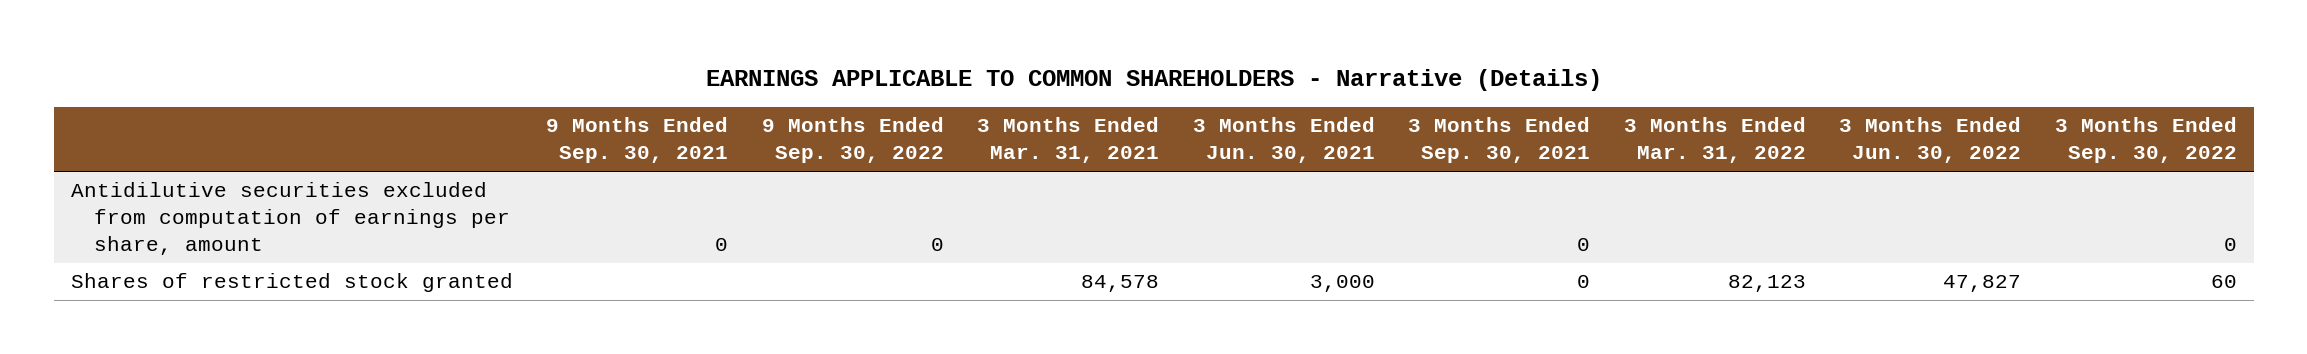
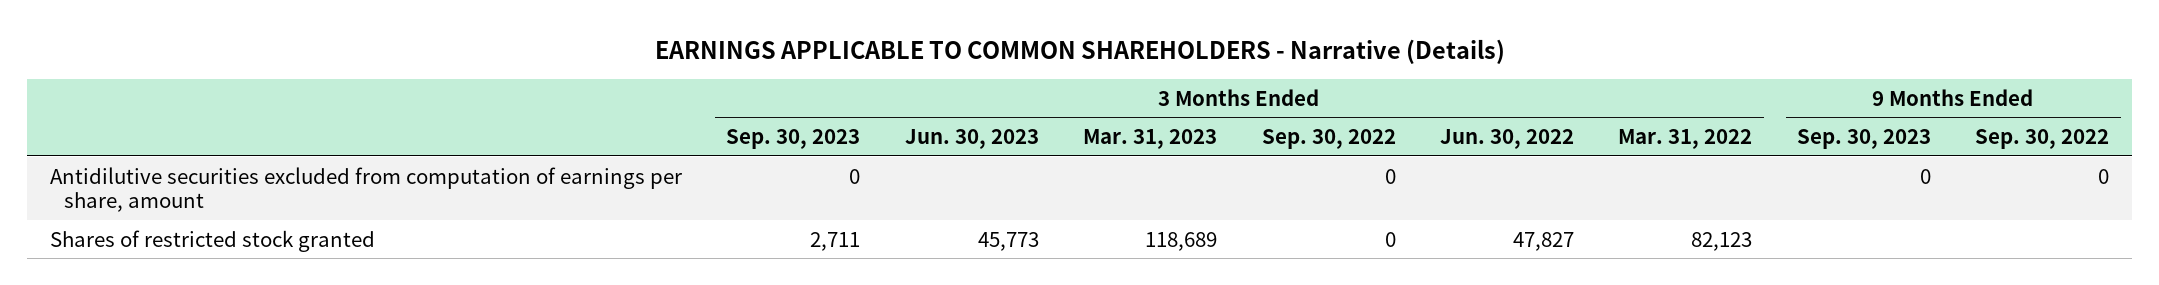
[546,117,729,164] 9 Months Ended Sep. 30, 2021 -> none
[977,117,1160,164] 3 Months Ended Mar. 31, 2021 -> none
[1192,117,1375,164] 3 Months Ended Jun. 30, 2021 -> none
[1408,117,1591,164] 3 Months Ended Sep. 30, 2021 -> none
none -> [726,129,861,150] Sep. 30, 2023
none -> [904,129,1039,150] Jun. 30, 2023
none -> [1083,129,1218,150] Mar. 31, 2023
none -> [1796,129,1931,150] Sep. 30, 2023
[2210,275,2237,289] 60 -> [1384,231,1396,247] 0

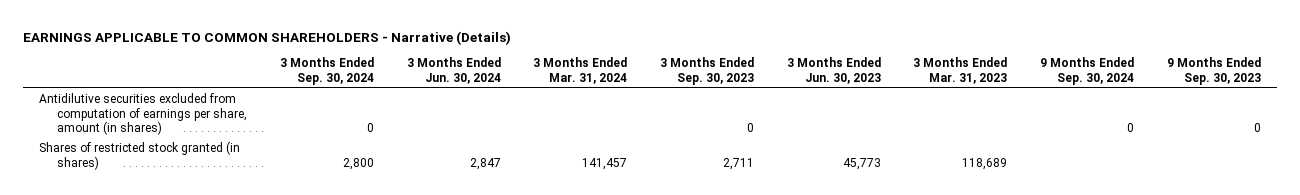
[1261,129,1396,150] Sep. 30, 2022 -> none
[1440,129,1575,150] Jun. 30, 2022 -> none
[1618,129,1753,150] Mar. 31, 2022 -> none
[1975,129,2110,150] Sep. 30, 2022 -> none
none -> [280,57,375,86] 3 Months Ended Sep. 30, 2024
none -> [406,57,501,85] 3 Months Ended Jun. 30, 2024
none -> [533,57,628,85] 3 Months Ended Mar. 31, 2024
none -> [1040,57,1135,86] 9 Months Ended Sep. 30, 2024
[49,166,682,212] Antidilutive securities excluded from computation of earnings per share, amount -> [39,92,248,136] Antidilutive securities excluded from computation of earnings per share, amount (in shares)
[49,229,375,252] Shares of restricted stock granted -> [39,140,241,170] Shares of restricted stock granted (in shares)

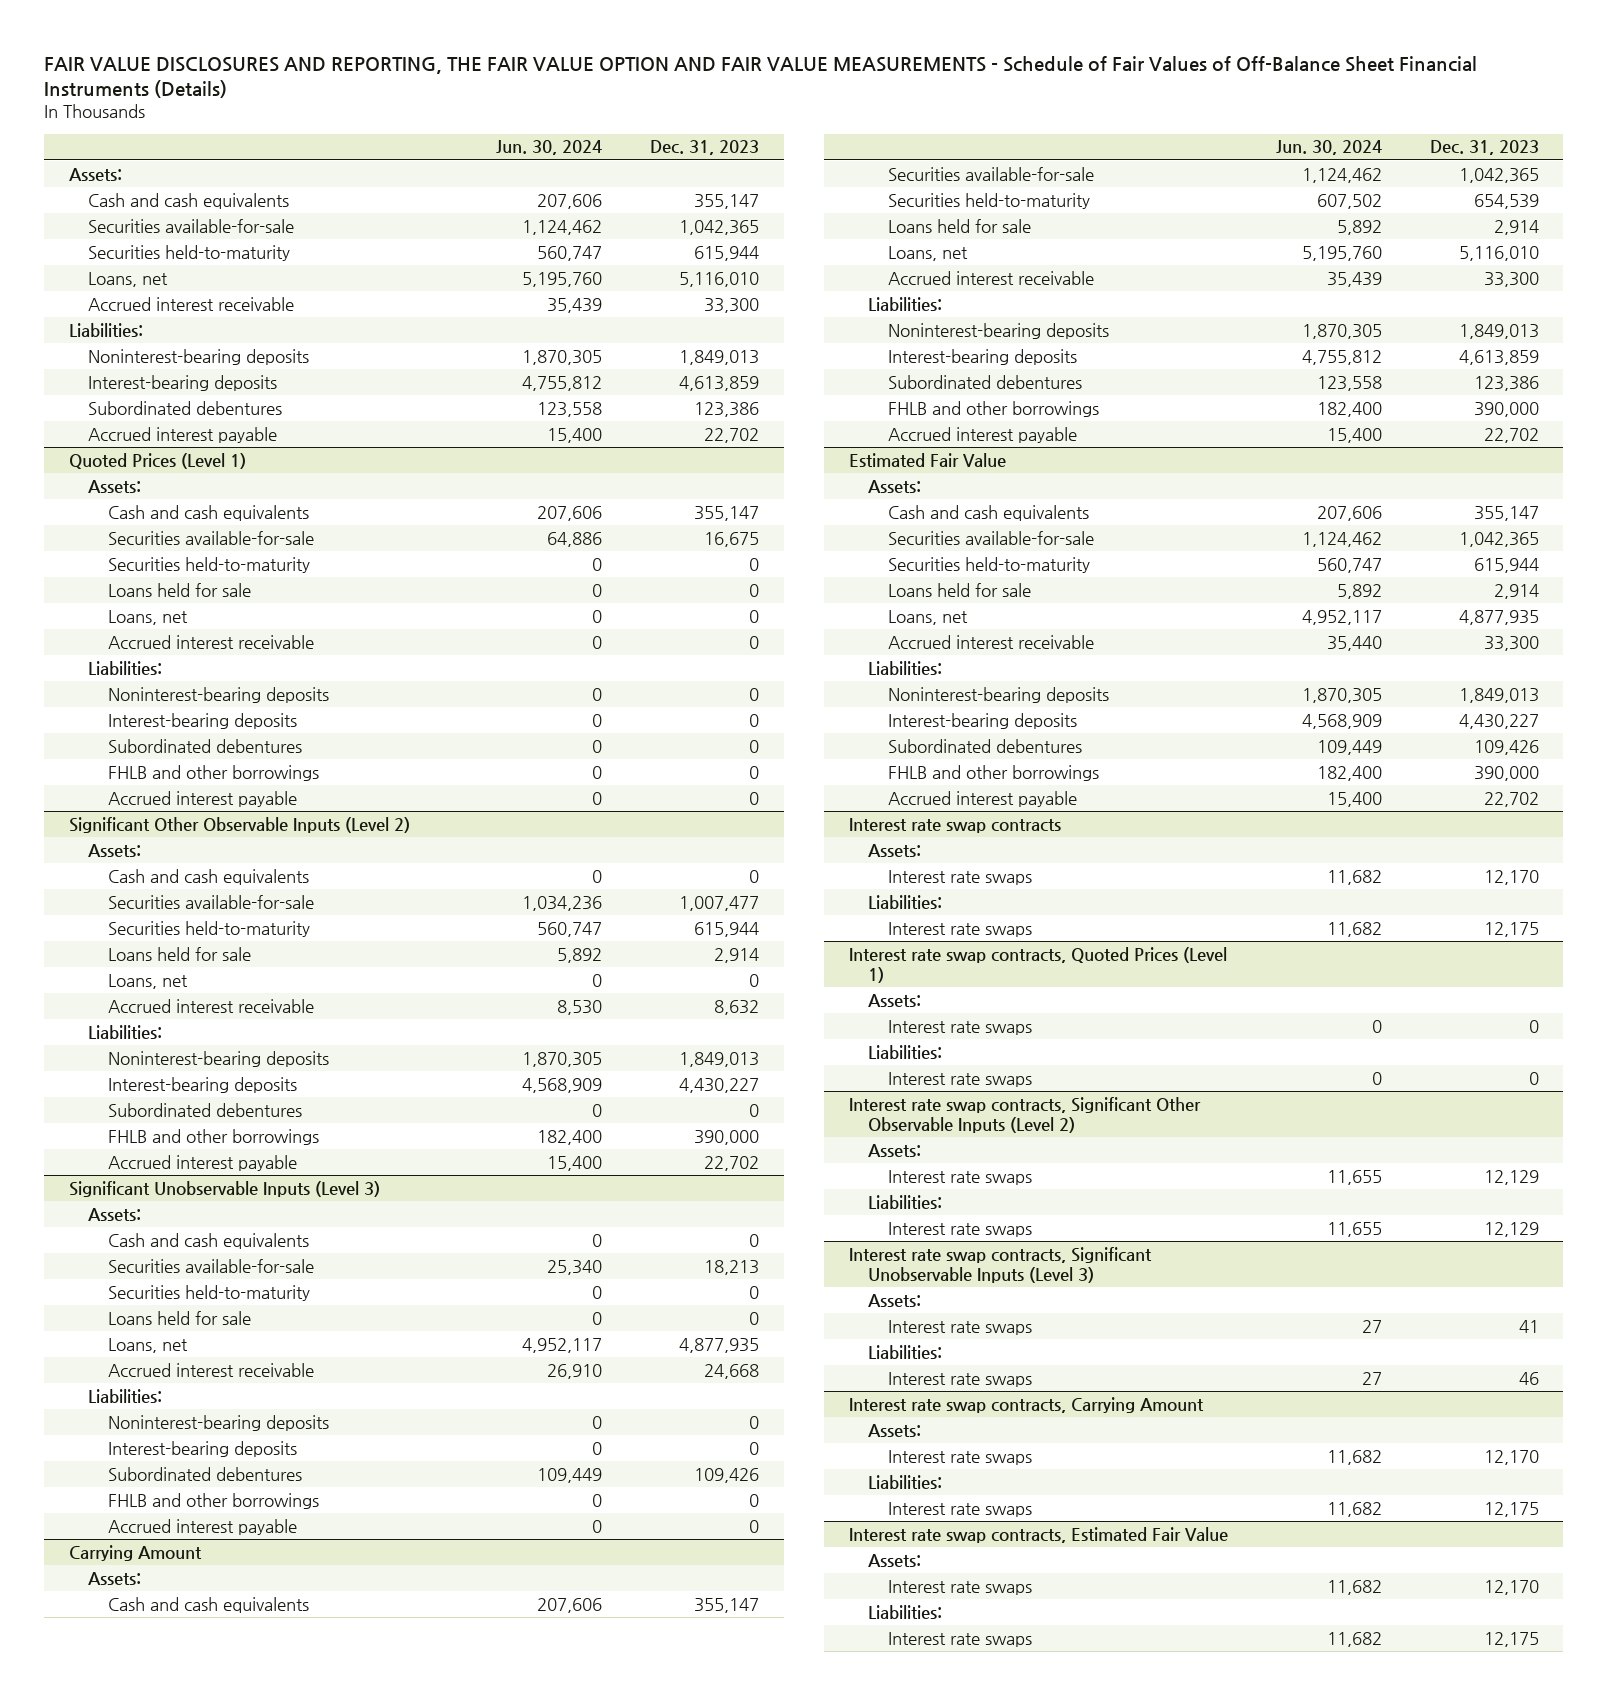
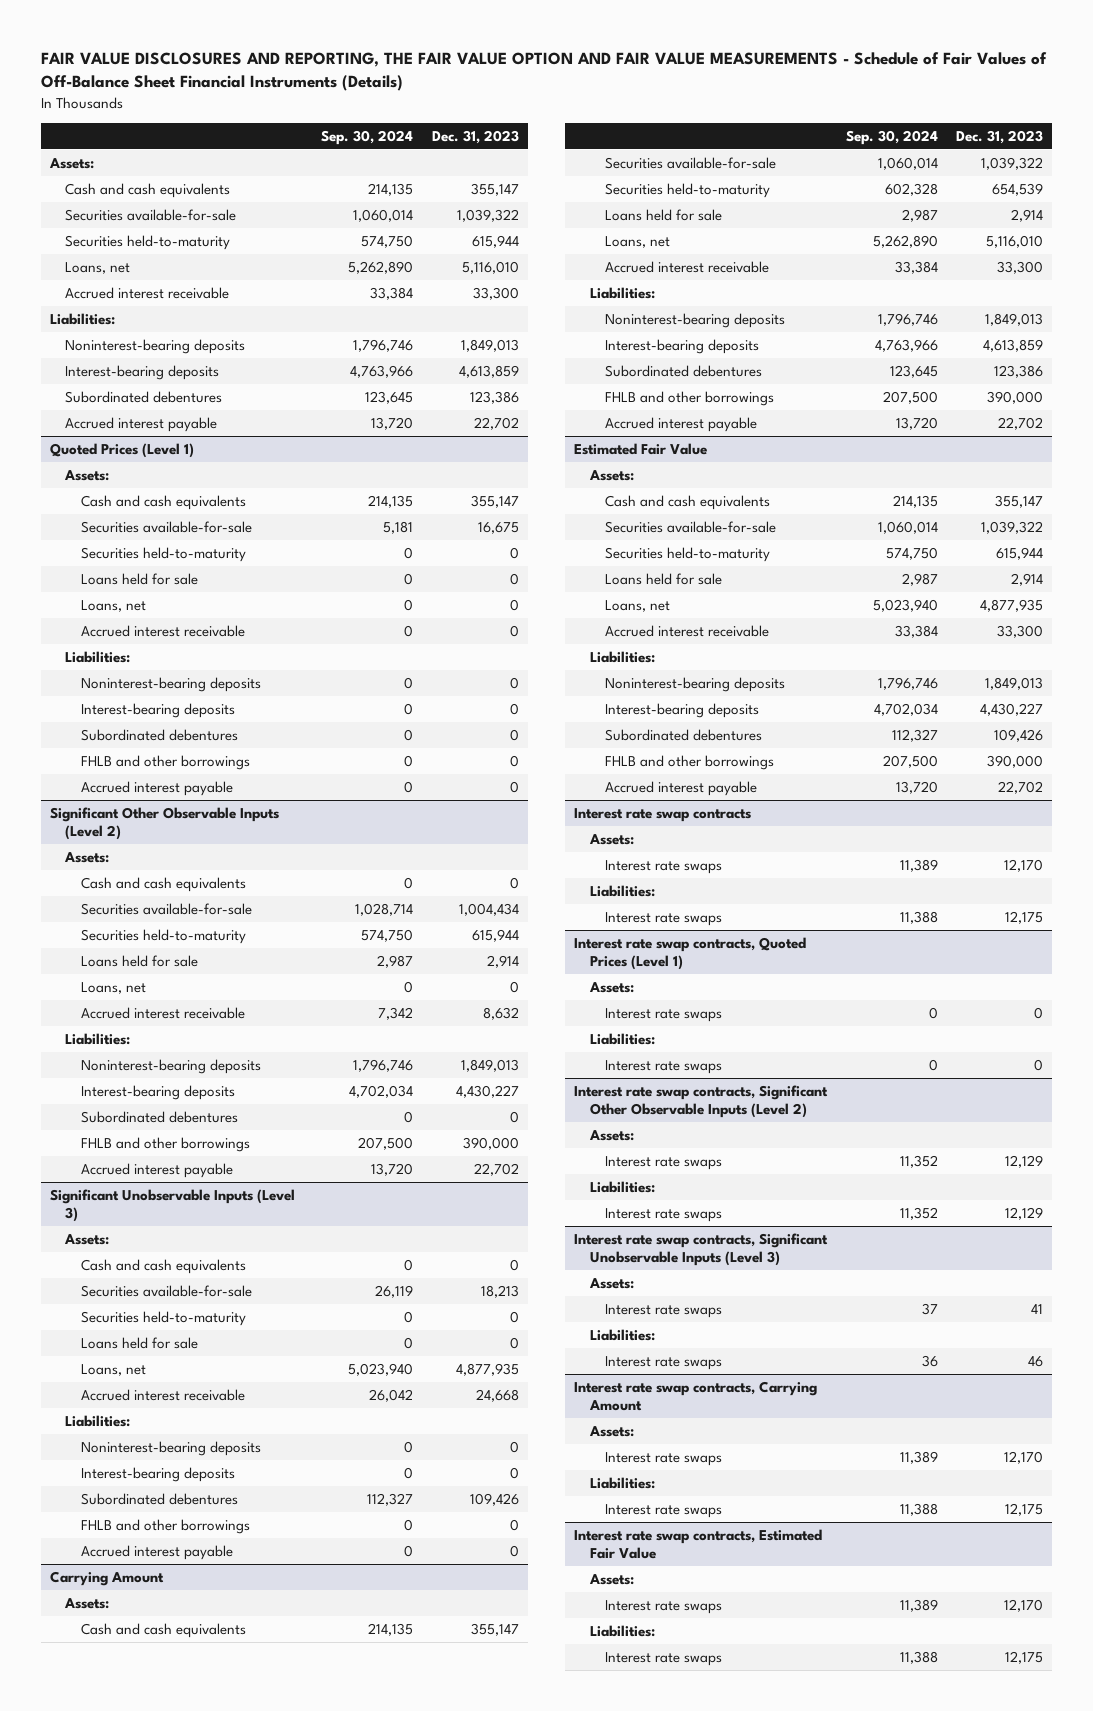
[495,140,602,156] Jun. 30, 2024 -> none
none -> [321,129,414,145] Sep. 30, 2024
[679,219,760,235] 1,042,365 -> [456,208,519,222] 1,039,322
[679,895,760,911] 1,007,477 -> [458,902,519,916] 1,004,434
[1459,167,1540,183] 1,042,365 -> [980,156,1043,170] 1,039,322
[1459,531,1540,547] 1,042,365 -> [980,520,1043,534] 1,039,322

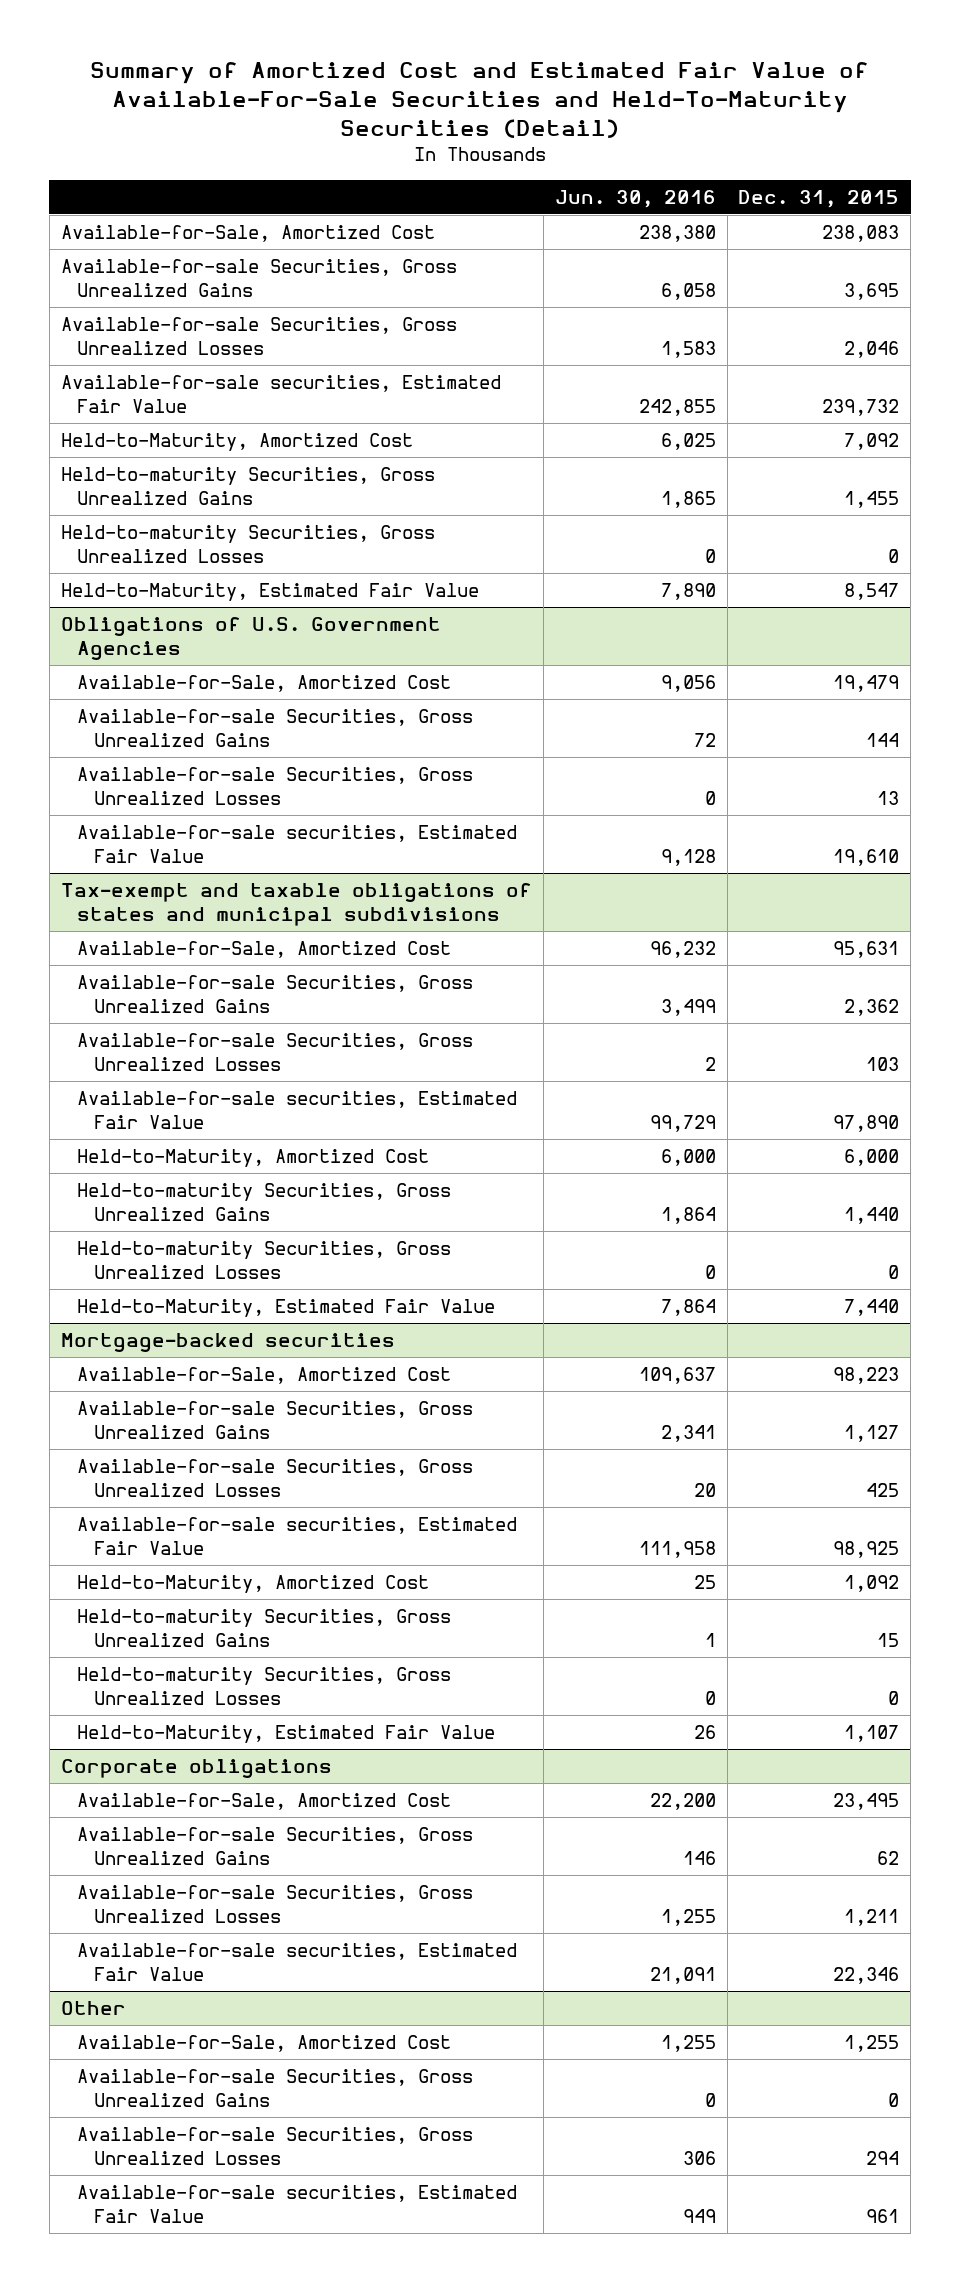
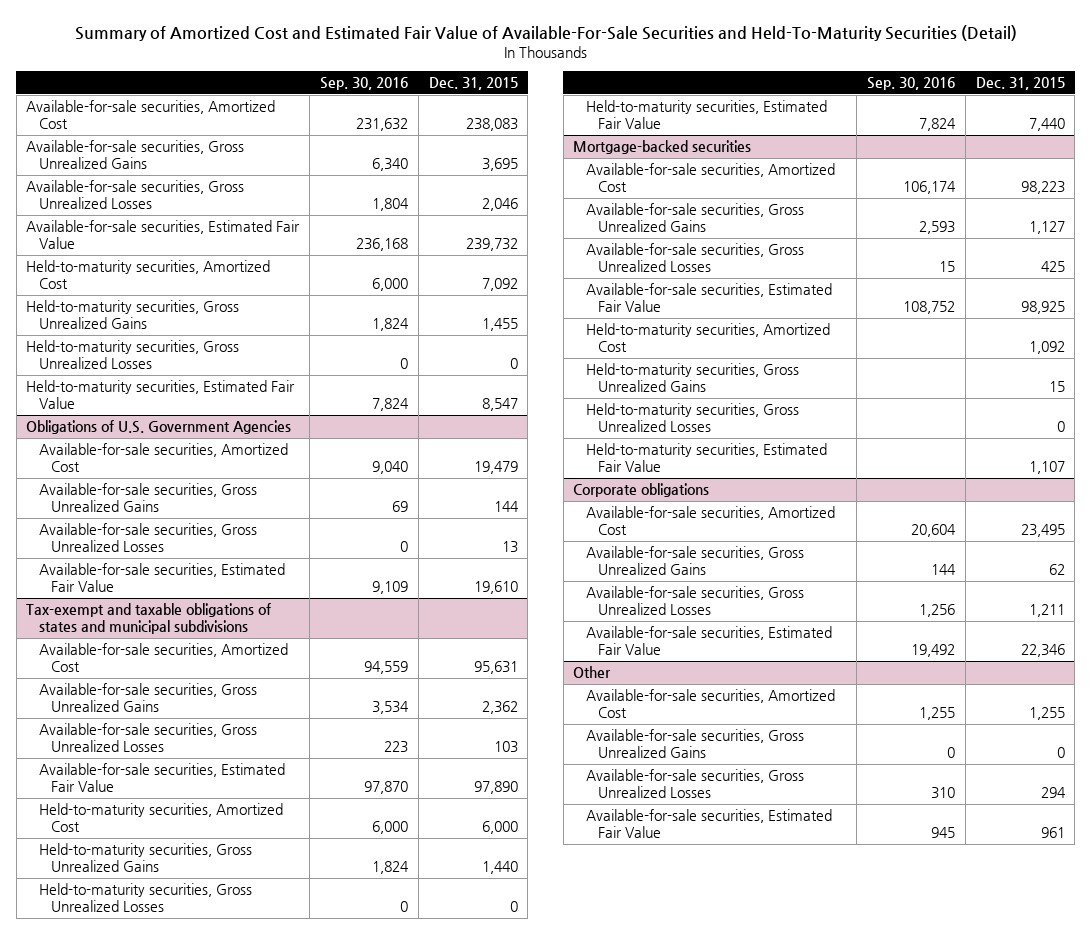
[554,189,716,208] Jun. 30, 2016 -> none
none -> [320,77,409,91] Sep. 30, 2016
[60,225,435,243] Available-for-Sale, Amortized Cost -> [26,100,276,130] Available-for-sale securities, Amortized Cost
[60,259,457,298] Available-for-sale Securities, Gross Unrealized Gains -> [26,140,245,170] Available-for-sale securities, Gross Unrealized Gains
[60,317,457,356] Available-for-sale Securities, Gross Unrealized Losses -> [26,180,245,210] Available-for-sale securities, Gross Unrealized Losses
[60,433,413,452] Held-to-Maturity, Amortized Cost -> [26,260,271,290] Held-to-maturity securities, Amortized Cost
[60,467,435,506] Held-to-maturity Securities, Gross Unrealized Gains -> [26,300,240,330] Held-to-maturity securities, Gross Unrealized Gains
[60,525,435,564] Held-to-maturity Securities, Gross Unrealized Losses -> [26,340,240,370] Held-to-maturity securities, Gross Unrealized Losses
[60,583,479,602] Held-to-Maturity, Estimated Fair Value -> [26,380,296,410] Held-to-maturity securities, Estimated Fair Value
[77,675,452,693] Available-for-Sale, Amortized Cost -> [38,443,288,473] Available-for-sale securities, Amortized Cost
[77,709,474,748] Available-for-sale Securities, Gross Unrealized Gains -> [38,483,257,513] Available-for-sale securities, Gross Unrealized Gains
[77,767,474,806] Available-for-sale Securities, Gross Unrealized Losses -> [38,523,257,553] Available-for-sale securities, Gross Unrealized Losses
[77,941,452,959] Available-for-Sale, Amortized Cost -> [38,643,288,673] Available-for-sale securities, Amortized Cost
[77,975,474,1014] Available-for-sale Securities, Gross Unrealized Gains -> [38,683,257,713] Available-for-sale securities, Gross Unrealized Gains
[77,1033,474,1072] Available-for-sale Securities, Gross Unrealized Losses -> [38,723,257,753] Available-for-sale securities, Gross Unrealized Losses
[77,1149,430,1168] Held-to-Maturity, Amortized Cost -> [38,803,283,833] Held-to-maturity securities, Amortized Cost
[77,1183,452,1222] Held-to-maturity Securities, Gross Unrealized Gains -> [38,843,252,873] Held-to-maturity securities, Gross Unrealized Gains
[77,1241,452,1280] Held-to-maturity Securities, Gross Unrealized Losses -> [38,883,252,913] Held-to-maturity securities, Gross Unrealized Losses
[77,1299,496,1318] Held-to-Maturity, Estimated Fair Value -> [585,100,827,130] Held-to-maturity securities, Estimated Fair Value
[77,1367,452,1385] Available-for-Sale, Amortized Cost -> [585,163,835,193] Available-for-sale securities, Amortized Cost
[77,1401,474,1440] Available-for-sale Securities, Gross Unrealized Gains -> [585,203,804,233] Available-for-sale securities, Gross Unrealized Gains
[77,1459,474,1498] Available-for-sale Securities, Gross Unrealized Losses -> [585,243,804,273] Available-for-sale securities, Gross Unrealized Losses
[77,1575,430,1594] Held-to-Maturity, Amortized Cost -> [585,323,830,353] Held-to-maturity securities, Amortized Cost
[77,1609,452,1648] Held-to-maturity Securities, Gross Unrealized Gains -> [585,363,799,393] Held-to-maturity securities, Gross Unrealized Gains
[77,1667,452,1706] Held-to-maturity Securities, Gross Unrealized Losses -> [585,403,799,433] Held-to-maturity securities, Gross Unrealized Losses
[77,1725,496,1744] Held-to-Maturity, Estimated Fair Value -> [585,443,827,473] Held-to-maturity securities, Estimated Fair Value
[77,1793,452,1811] Available-for-Sale, Amortized Cost -> [585,506,835,536] Available-for-sale securities, Amortized Cost
[77,1827,474,1866] Available-for-sale Securities, Gross Unrealized Gains -> [585,546,804,576] Available-for-sale securities, Gross Unrealized Gains
[77,1885,474,1924] Available-for-sale Securities, Gross Unrealized Losses -> [585,586,804,616] Available-for-sale securities, Gross Unrealized Losses
[77,2035,452,2053] Available-for-Sale, Amortized Cost -> [585,689,835,719] Available-for-sale securities, Amortized Cost
[77,2069,474,2108] Available-for-sale Securities, Gross Unrealized Gains -> [585,729,804,759] Available-for-sale securities, Gross Unrealized Gains
[77,2127,474,2166] Available-for-sale Securities, Gross Unrealized Losses -> [585,769,804,799] Available-for-sale securities, Gross Unrealized Losses

